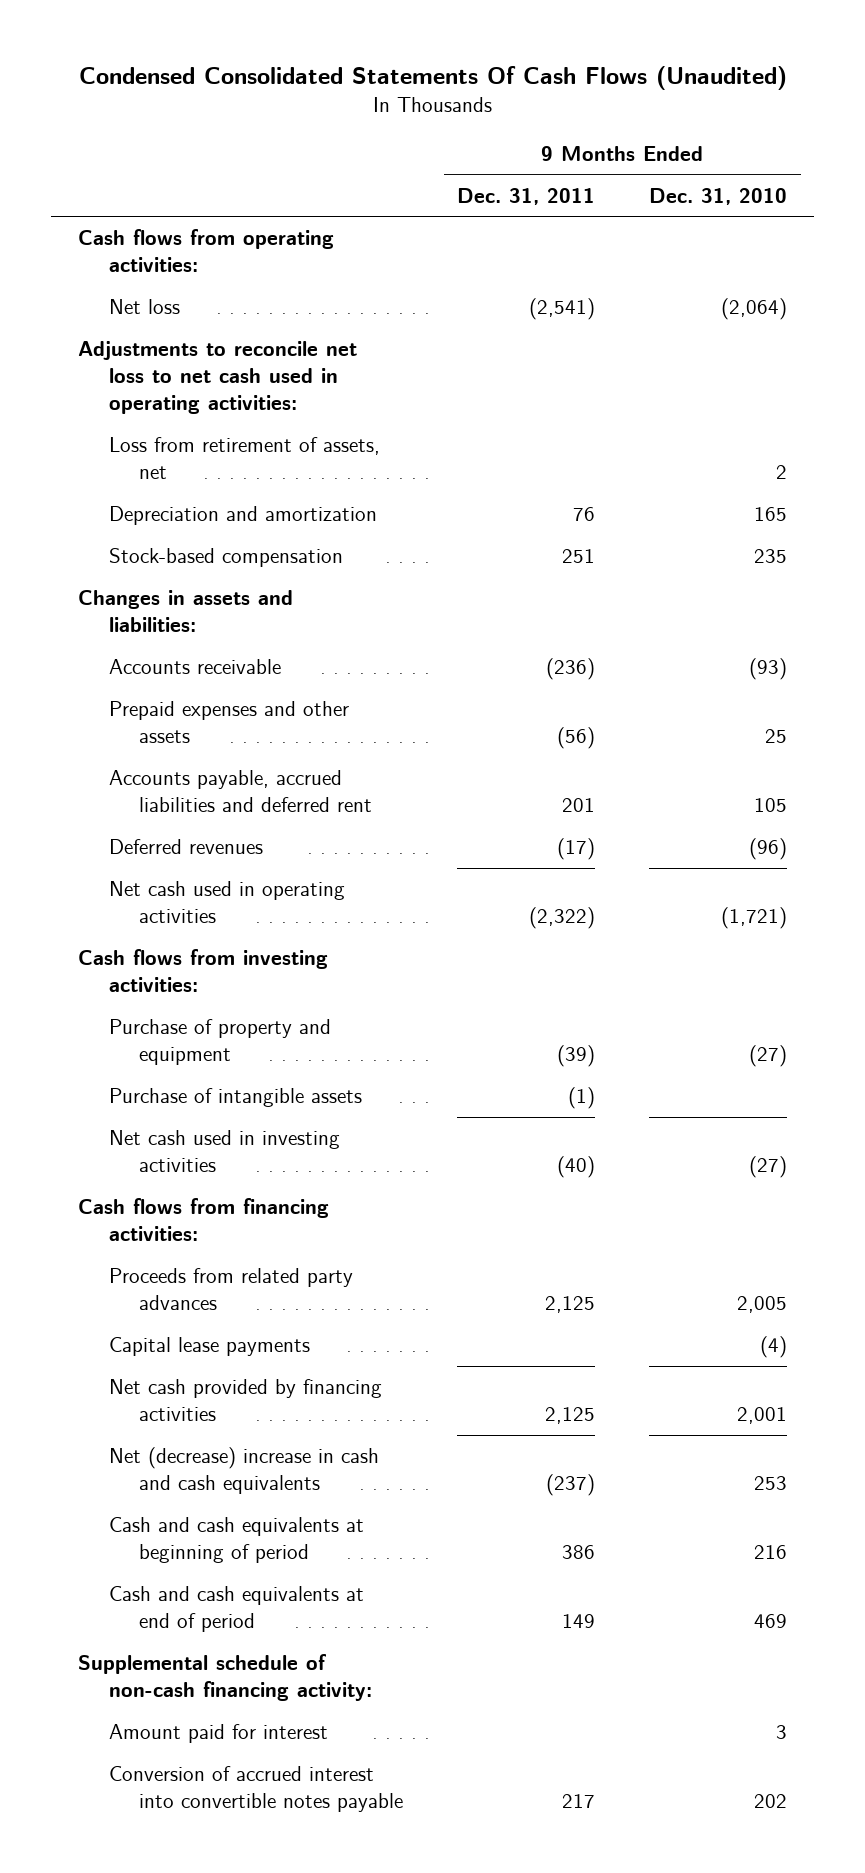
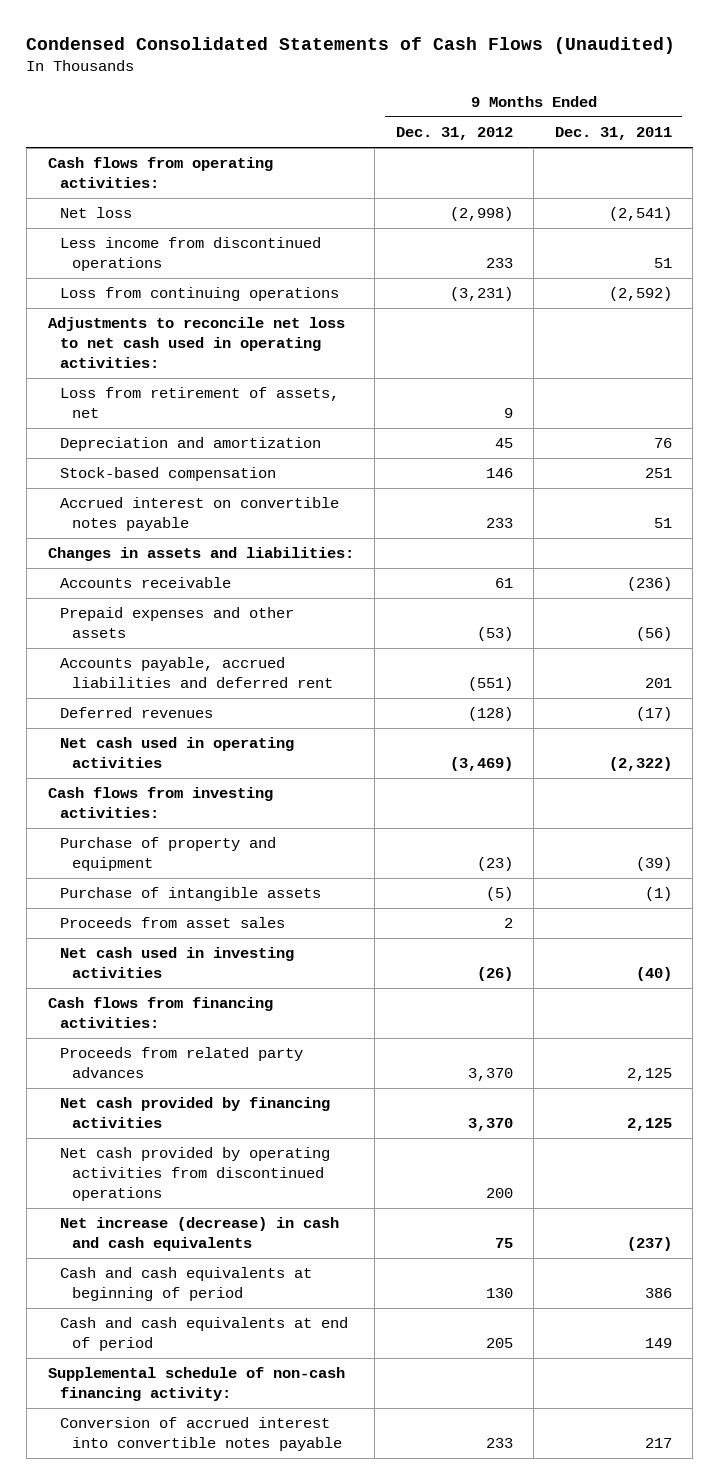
[78,65,787,90] Condensed Consolidated Statements Of Cash Flows (Unaudited) -> [26,37,676,55] Condensed Consolidated Statements of Cash Flows (Unaudited)
[649,187,788,205] Dec. 31, 2010 -> none
none -> [395,127,513,141] Dec. 31, 2012
none -> [59,237,321,272] Less income from discontinued operations
none -> [59,287,339,302] Loss from continuing operations
none -> [59,497,339,532] Accrued interest on convertible notes payable
none -> [59,917,285,929] Proceeds from asset sales
[108,1337,310,1357] Capital lease payments -> none
none -> [59,1147,330,1201] Net cash provided by operating activities from discontinued operations
[108,1447,379,1495] Net (decrease) increase in cash and cash equivalents -> [59,1217,339,1252] Net increase (decrease) in cash and cash equivalents
[108,1724,328,1744] Amount paid for interest -> none

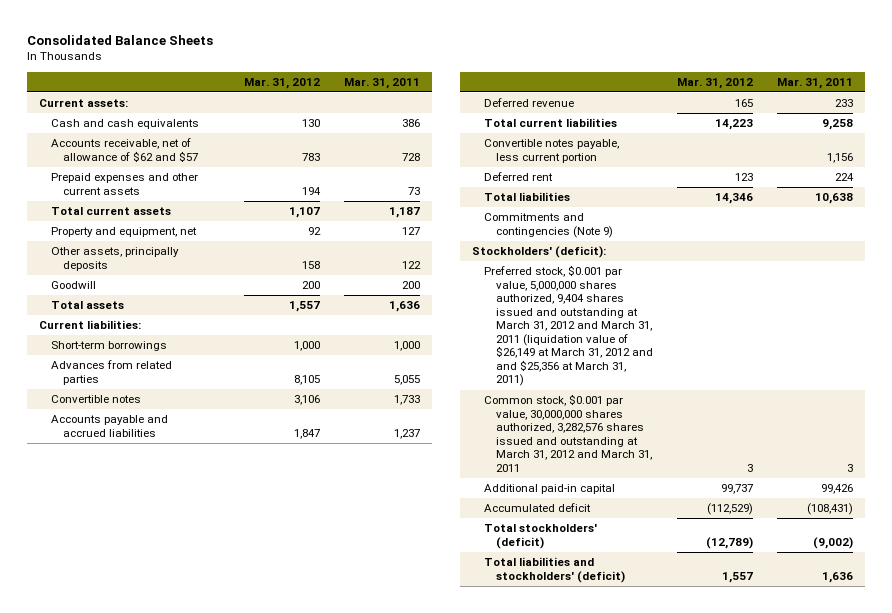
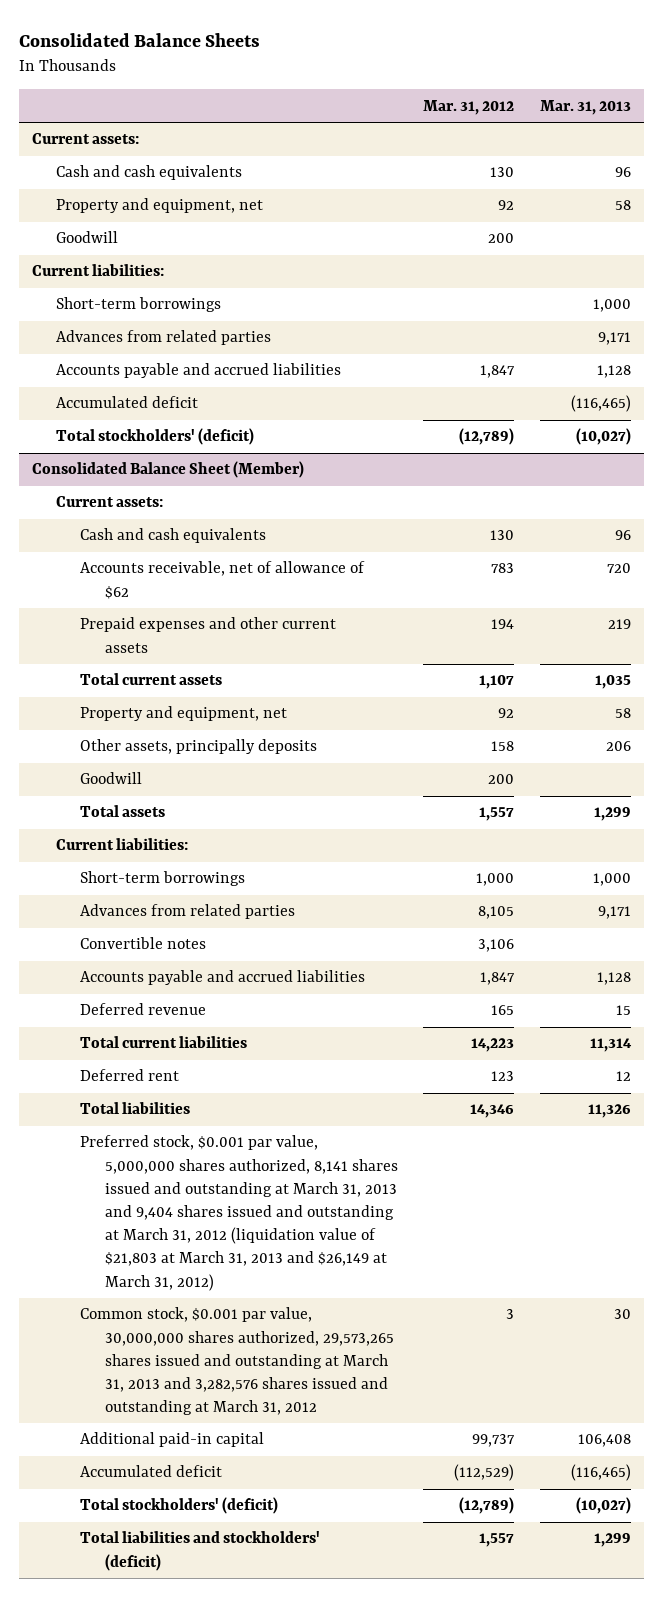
[343,77,420,89] Mar. 31, 2011 -> none
none -> [540,99,632,115] Mar. 31, 2013
none -> [56,198,264,214] Property and equipment, net
none -> [56,231,119,244] Goodwill
none -> [32,264,165,277] Current liabilities:
none -> [56,297,222,313] Short-term borrowings
none -> [56,330,272,346] Advances from related parties
none -> [56,363,342,379] Accounts payable and accrued liabilities
none -> [56,396,199,409] Accumulated deficit
none -> [56,428,255,446] Total stockholders' (deficit)
none -> [32,461,305,479] Consolidated Balance Sheet (Member)
none -> [56,496,164,508] Current assets:
none -> [80,528,267,544] Cash and cash equivalents
[51,138,199,162] Accounts receivable, net of allowance of $62 and $57 -> [80,561,366,599] Accounts receivable, net of allowance of $62
[483,139,619,163] Convertible notes payable, less current portion -> none
[483,213,613,238] Commitments and contingencies (Note 9) -> none
[472,246,607,259] Stockholders' (deficit): -> none
[483,265,653,387] Preferred stock, $0.001 par value, 5,000,000 shares authorized, 9,404 shares issued and outstanding at March 31, 2012 and March 31, 2011 (liquidation value of $26,149 at March 31, 2012 and and $25,356 at March 31, 2011) -> [80,1135,398,1291] Preferred stock, $0.001 par value, 5,000,000 shares authorized, 8,141 shares issued and outstanding at March 31, 2013 and 9,404 shares issued and outstanding at March 31, 2012 (liquidation value of $21,803 at March 31, 2013 and $26,149 at March 31, 2012)
[483,394,652,472] Common stock, $0.001 par value, 30,000,000 shares authorized, 3,282,576 shares issued and outstanding at March 31, 2012 and March 31, 2011 -> [80,1307,394,1416] Common stock, $0.001 par value, 30,000,000 shares authorized, 29,573,265 shares issued and outstanding at March 31, 2013 and 3,282,576 shares issued and outstanding at March 31, 2012

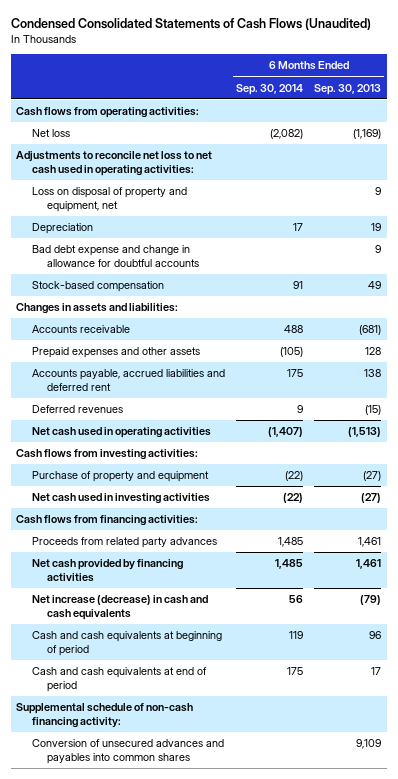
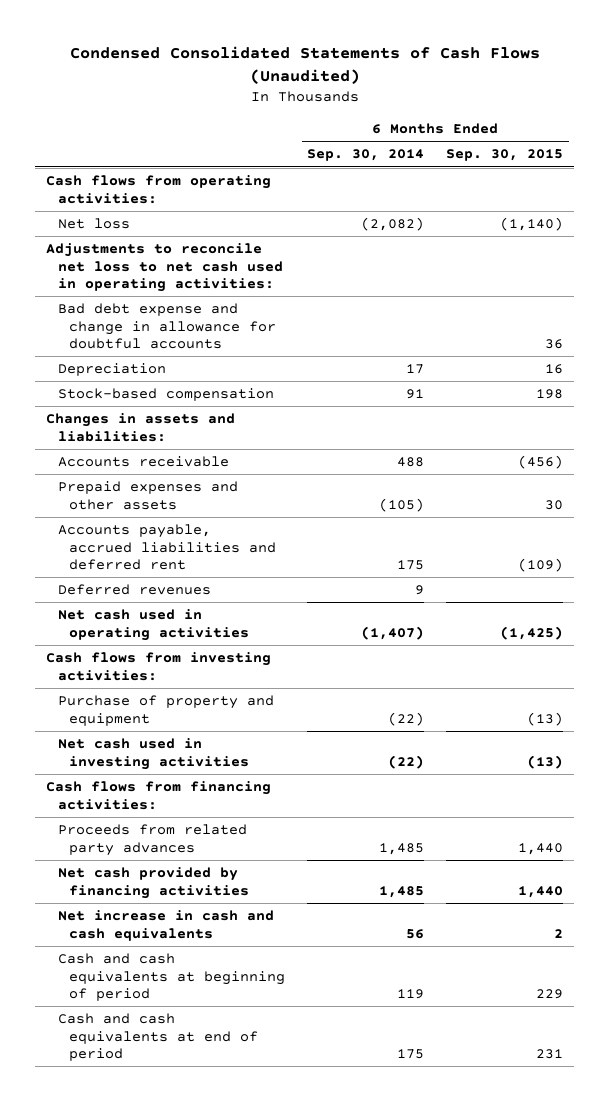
[314,83,382,95] Sep. 30, 2013 -> none
none -> [446,149,564,162] Sep. 30, 2015
[31,187,187,212] Loss on disposal of property and equipment, net -> none
[31,223,93,235] Depreciation -> [57,362,166,376] Depreciation
[31,595,208,620] Net increase (decrease) in cash and cash equivalents -> [57,909,274,941] Net increase in cash and cash equivalents
[16,703,194,728] Supplemental schedule of non-cash financing activity: -> none
[31,739,224,764] Conversion of unsecured advances and payables into common shares -> none

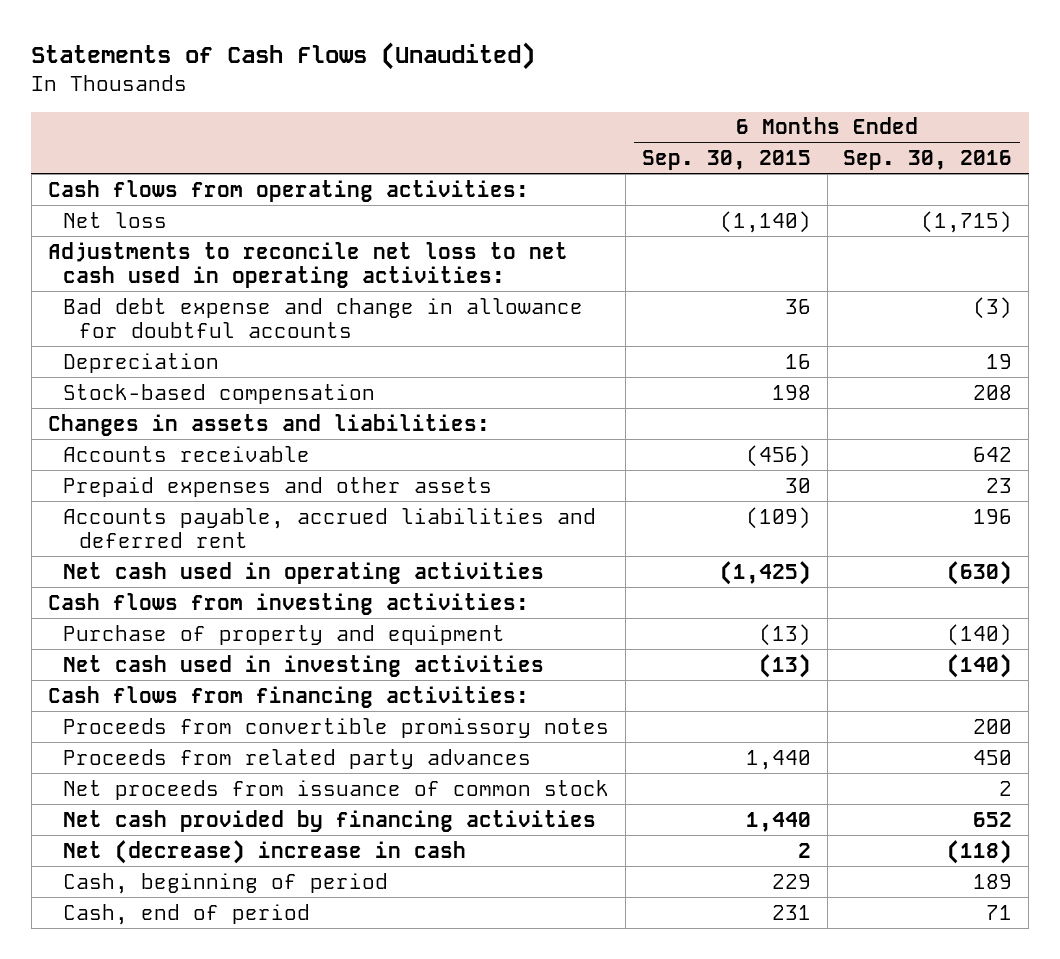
[69,46,540,85] Condensed Consolidated Statements of Cash Flows (Unaudited) -> [31,42,536,71] Statements of Cash Flows (Unaudited)
[307,149,425,162] Sep. 30, 2014 -> none
none -> [843,150,1013,171] Sep. 30, 2016
[57,583,211,595] Deferred revenues -> none
none -> [63,717,610,738] Proceeds from convertible promissory notes
none -> [63,779,610,800] Net proceeds from issuance of common stock
[57,909,274,941] Net increase in cash and cash equivalents -> [63,839,467,864] Net (decrease) increase in cash
[57,952,286,1002] Cash and cash equivalents at beginning of period -> [63,872,389,894] Cash, beginning of period
[57,1012,259,1062] Cash and cash equivalents at end of period -> [63,903,311,925] Cash, end of period

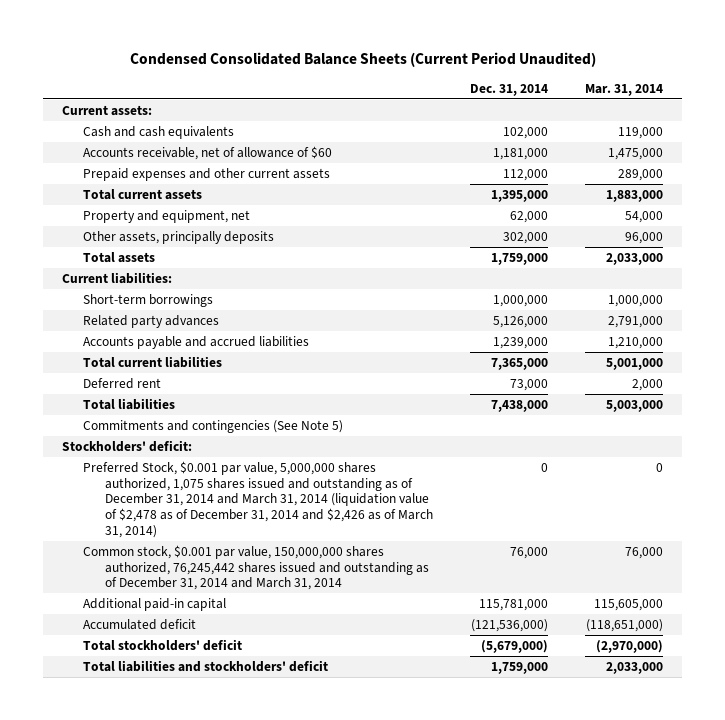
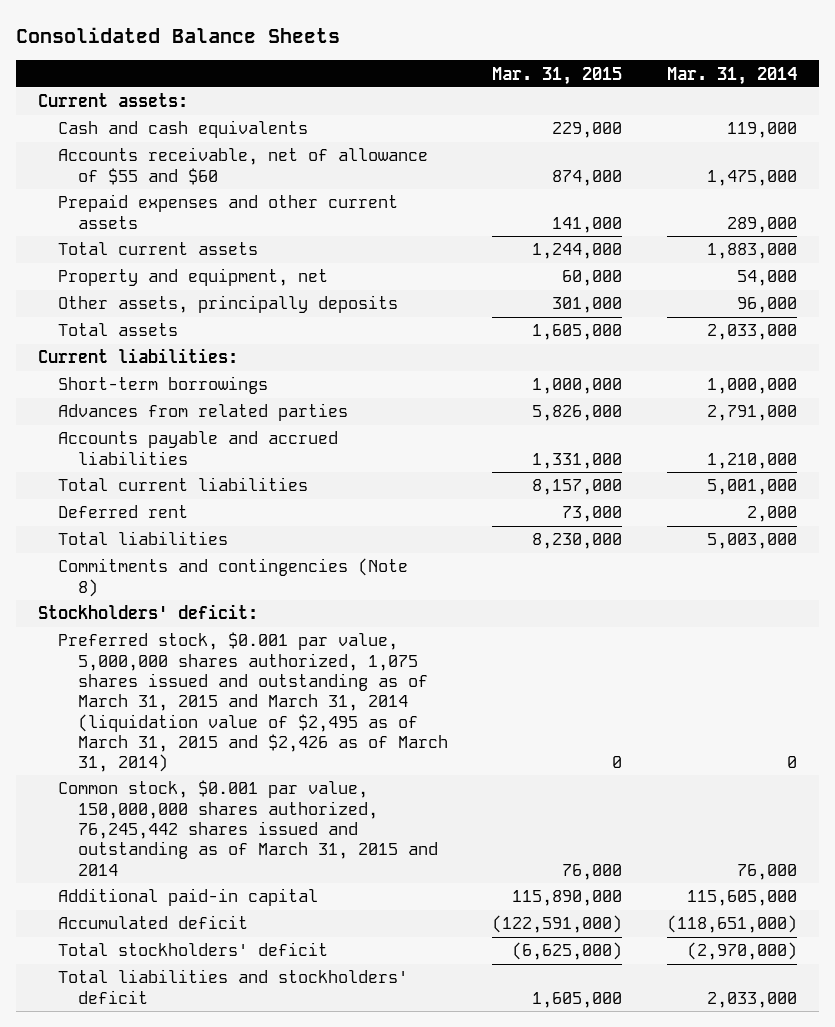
[129,52,596,68] Condensed Consolidated Balance Sheets (Current Period Unaudited) -> [16,26,341,43] Consolidated Balance Sheets
[469,83,548,96] Dec. 31, 2014 -> none
none -> [492,66,623,85] Mar. 31, 2015
[83,145,333,160] Accounts receivable, net of allowance of $60 -> [58,147,429,185] Accounts receivable, net of allowance of $55 and $60
[83,314,220,328] Related party advances -> [58,403,349,422] Advances from related parties
[83,419,344,433] Commitments and contingencies (See Note 5) -> [58,558,409,597] Commitments and contingencies (Note 8)
[83,460,433,538] Preferred Stock, $0.001 par value, 5,000,000 shares authorized, 1,075 shares issued and outstanding as of December 31, 2014 and March 31, 2014 (liquidation value of $2,478 as of December 31, 2014 and $2,426 as of March 31, 2014) -> [58,632,449,773] Preferred stock, $0.001 par value, 5,000,000 shares authorized, 1,075 shares issued and outstanding as of March 31, 2015 and March 31, 2014 (liquidation value of $2,495 as of March 31, 2015 and $2,426 as of March 31, 2014)
[83,544,429,591] Common stock, $0.001 par value, 150,000,000 shares authorized, 76,245,442 shares issued and outstanding as of December 31, 2014 and March 31, 2014 -> [58,780,439,876] Common stock, $0.001 par value, 150,000,000 shares authorized, 76,245,442 shares issued and outstanding as of March 31, 2015 and 2014

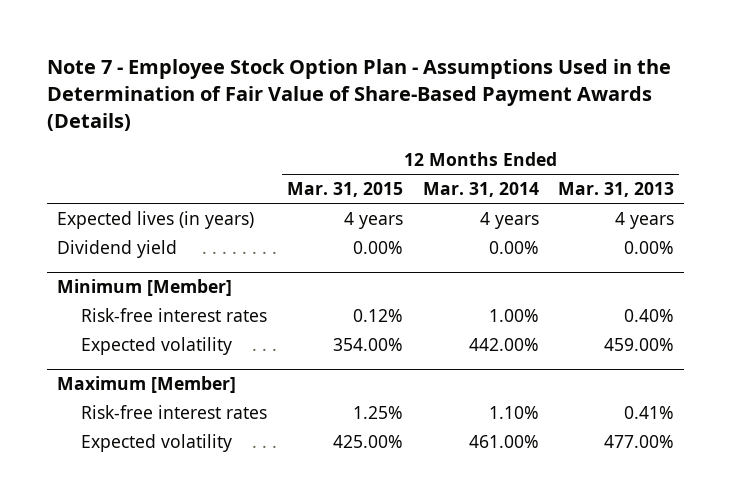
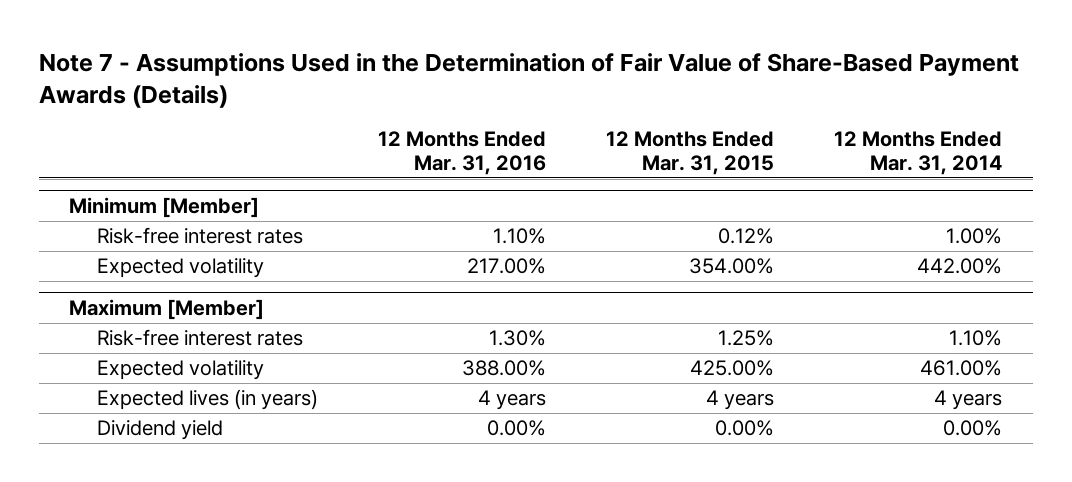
[47,59,672,132] Note 7 - Employee Stock Option Plan - Assumptions Used in the Determination of Fair Value of Share-Based Payment Awards (Details) -> [38,52,1019,109] Note 7 - Assumptions Used in the Determination of Fair Value of Share-Based Payment Awards (Details)
[558,182,675,198] Mar. 31, 2013 -> none
none -> [377,130,546,175] 12 Months Ended Mar. 31, 2016
[57,210,255,229] Expected lives (in years) -> none
[57,239,178,258] Dividend yield -> none
none -> [96,389,318,411] Expected lives (in years)
none -> [96,420,223,441] Dividend yield

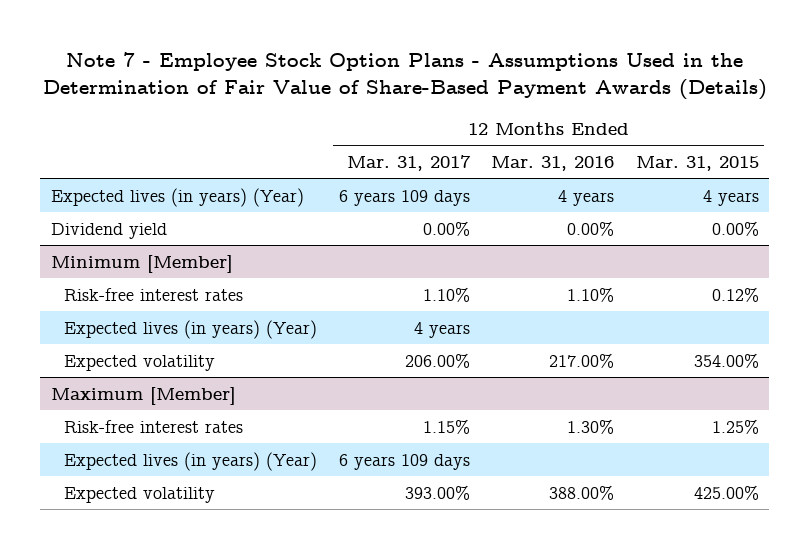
[38,52,1019,109] Note 7 - Assumptions Used in the Determination of Fair Value of Share-Based Payment Awards (Details) -> [42,52,767,101] Note 7 - Employee Stock Option Plans - Assumptions Used in the Determination of Fair Value of Share-Based Payment Awards (Details)
[834,130,1003,175] 12 Months Ended Mar. 31, 2014 -> none
none -> [346,154,471,171] Mar. 31, 2017
none -> [50,187,304,207] Expected lives (in years) (Year)
none -> [50,222,167,239] Dividend yield
none -> [64,319,318,339] Expected lives (in years) (Year)
none -> [64,451,318,471] Expected lives (in years) (Year)
[96,389,318,411] Expected lives (in years) -> none
[96,420,223,441] Dividend yield -> none

